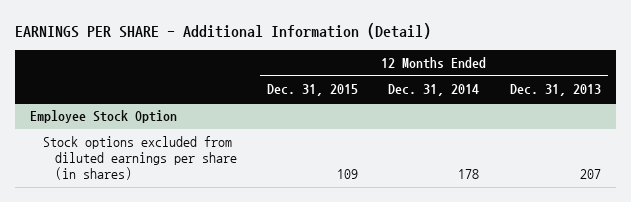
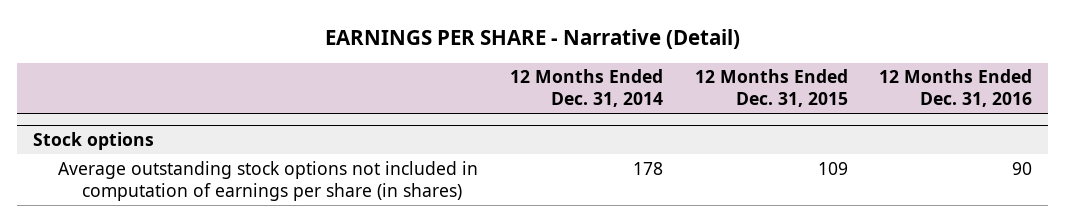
[15,23,432,40] EARNINGS PER SHARE - Additional Information (Detail) -> [324,28,740,49] EARNINGS PER SHARE - Narrative (Detail)
[509,84,601,97] Dec. 31, 2013 -> none
none -> [879,69,1033,108] 12 Months Ended Dec. 31, 2016
[30,110,178,124] Employee Stock Option -> [33,131,155,150] Stock options
[42,136,238,180] Stock options excluded from diluted earnings per share (in shares) -> [57,160,478,201] Average outstanding stock options not included in computation of earnings per share (in shares)

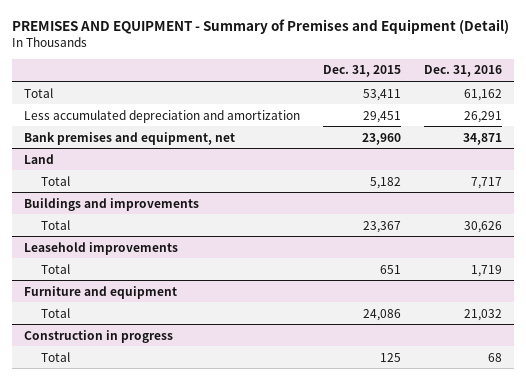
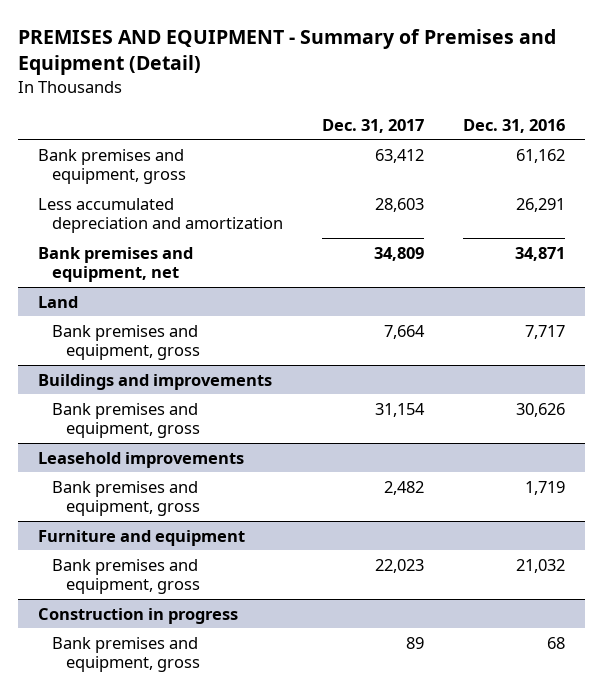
[323,65,402,78] Dec. 31, 2015 -> none
none -> [322,118,425,133] Dec. 31, 2017
[24,87,54,98] Total -> [38,148,186,185] Bank premises and equipment, gross
[41,175,71,186] Total -> [51,324,200,361] Bank premises and equipment, gross
[41,219,71,230] Total -> [51,402,200,439] Bank premises and equipment, gross
[41,263,71,274] Total -> [51,480,200,517] Bank premises and equipment, gross
[41,307,71,318] Total -> [51,558,200,595] Bank premises and equipment, gross
[41,351,71,362] Total -> [51,636,200,673] Bank premises and equipment, gross

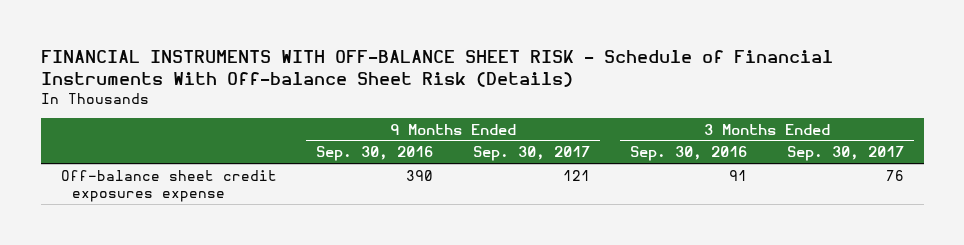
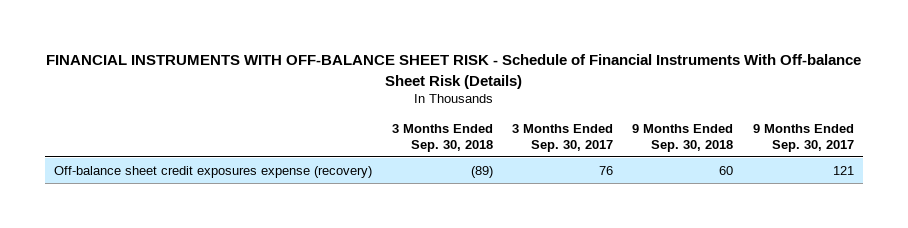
[316,146,434,162] Sep. 30, 2016 -> none
[630,146,748,162] Sep. 30, 2016 -> none
none -> [391,124,493,152] 3 Months Ended Sep. 30, 2018
none -> [632,124,734,152] 9 Months Ended Sep. 30, 2018
[60,169,277,202] Off-balance sheet credit exposures expense -> [54,165,373,178] Off-balance sheet credit exposures expense (recovery)

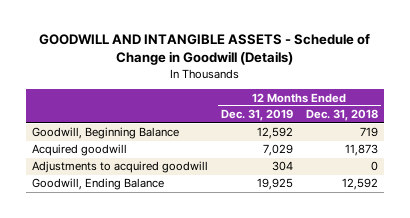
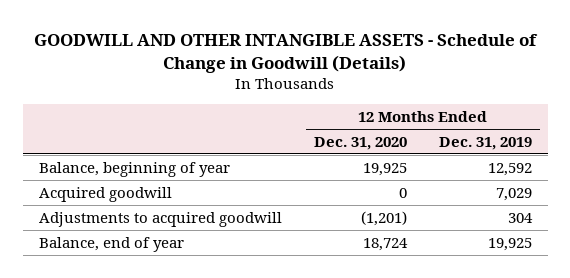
[39,33,371,65] GOODWILL AND INTANGIBLE ASSETS - Schedule of Change in Goodwill (Details) -> [34,33,539,74] GOODWILL AND OTHER INTANGIBLE ASSETS - Schedule of Change in Goodwill (Details)
[305,109,378,122] Dec. 31, 2018 -> none
none -> [313,136,407,150] Dec. 31, 2020
[32,127,180,140] Goodwill, Beginning Balance -> [38,161,230,177] Balance, beginning of year
[32,178,165,191] Goodwill, Ending Balance -> [38,236,184,252] Balance, end of year

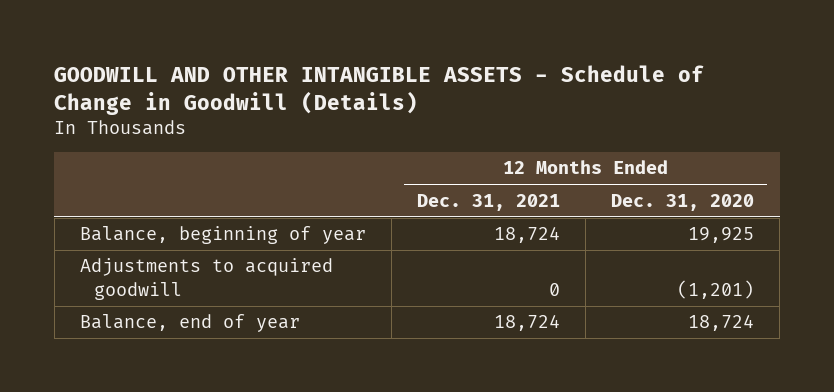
[438,136,532,150] Dec. 31, 2019 -> none
none -> [417,193,561,211] Dec. 31, 2021
[38,186,172,202] Acquired goodwill -> none

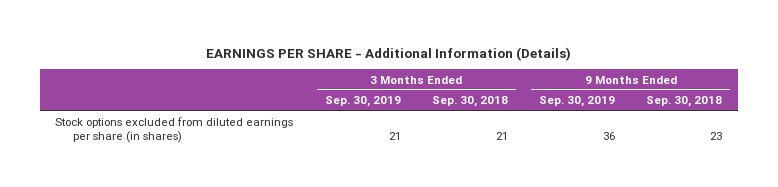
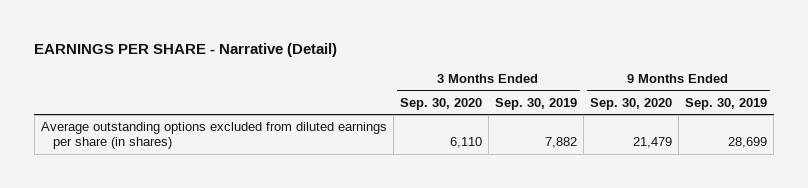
[205,46,571,61] EARNINGS PER SHARE - Additional Information (Details) -> [34,43,338,58] EARNINGS PER SHARE - Narrative (Detail)
[431,96,508,108] Sep. 30, 2018 -> none
[646,96,723,108] Sep. 30, 2018 -> none
none -> [399,97,482,110] Sep. 30, 2020
none -> [589,97,672,110] Sep. 30, 2020
[55,117,294,144] Stock options excluded from diluted earnings per share (in shares) -> [40,122,387,150] Average outstanding options excluded from diluted earnings per share (in shares)
[388,132,401,141] 21 -> [544,137,577,149] 7,882
[603,132,616,141] 36 -> [727,137,767,149] 28,699

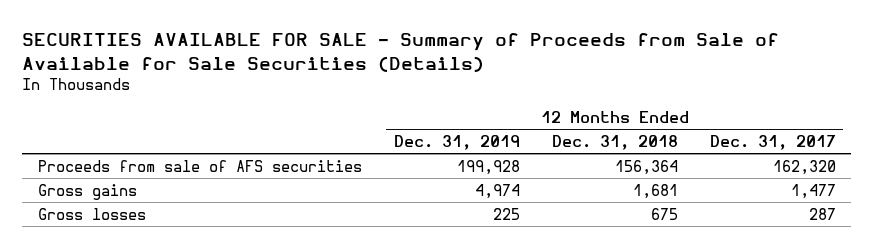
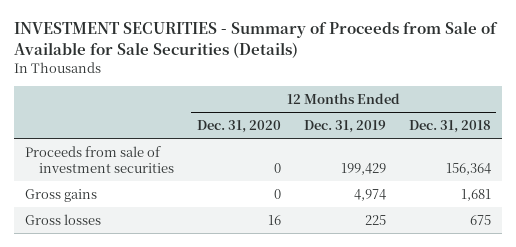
[22,33,780,72] SECURITIES AVAILABLE FOR SALE - Summary of Proceeds from Sale of Available for Sale Securities (Details) -> [13,21,498,58] INVESTMENT SECURITIES - Summary of Proceeds from Sale of Available for Sale Securities (Details)
[709,134,836,150] Dec. 31, 2017 -> none
none -> [196,119,281,133] Dec. 31, 2020
[38,159,363,172] Proceeds from sale of AFS securities -> [25,145,174,174] Proceeds from sale of investment securities
[457,159,521,175] 199,928 -> [340,163,386,176] 199,429

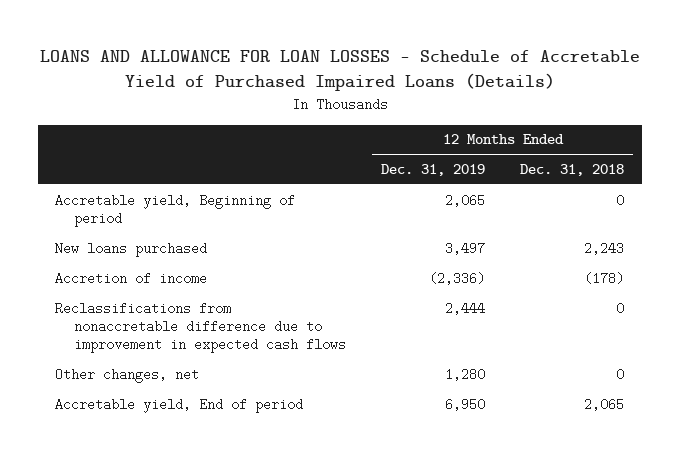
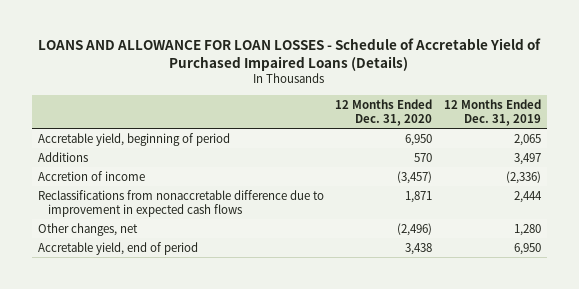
[520,163,625,176] Dec. 31, 2018 -> none
none -> [335,98,433,127] 12 Months Ended Dec. 31, 2020
[55,193,296,228] Accretable yield, Beginning of period -> [37,132,230,146] Accretable yield, beginning of period
[55,241,208,257] New loans purchased -> [37,151,88,162] Additions
[55,397,304,413] Accretable yield, End of period -> [37,241,198,255] Accretable yield, end of period

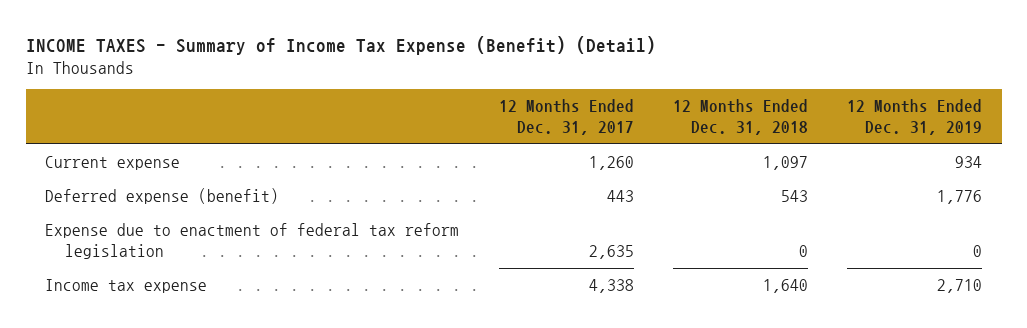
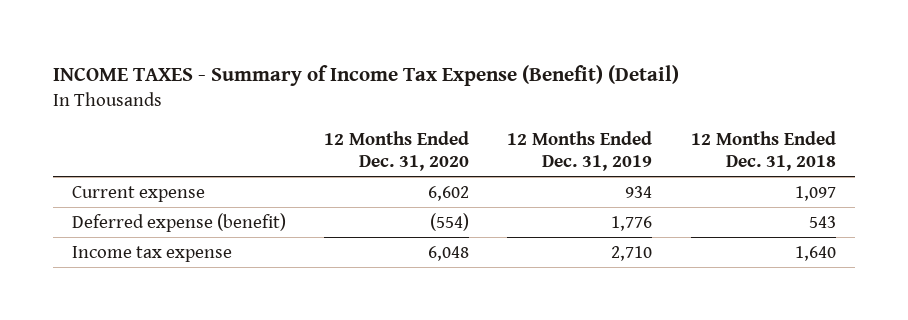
[498,99,634,136] 12 Months Ended Dec. 31, 2017 -> none
none -> [324,130,470,171] 12 Months Ended Dec. 31, 2020
[45,223,460,260] Expense due to enactment of federal tax reform legislation -> none

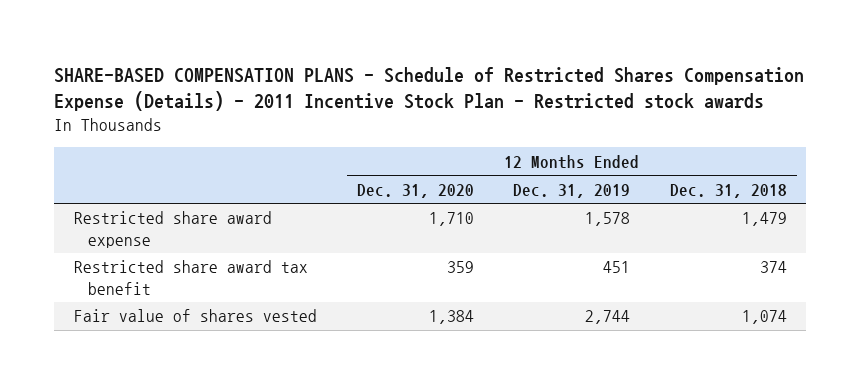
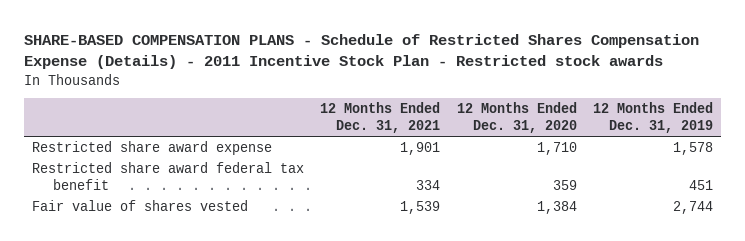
[669,183,787,198] Dec. 31, 2018 -> none
none -> [320,102,441,134] 12 Months Ended Dec. 31, 2021
[74,260,309,295] Restricted share award tax benefit -> [32,161,305,190] Restricted share award federal tax benefit

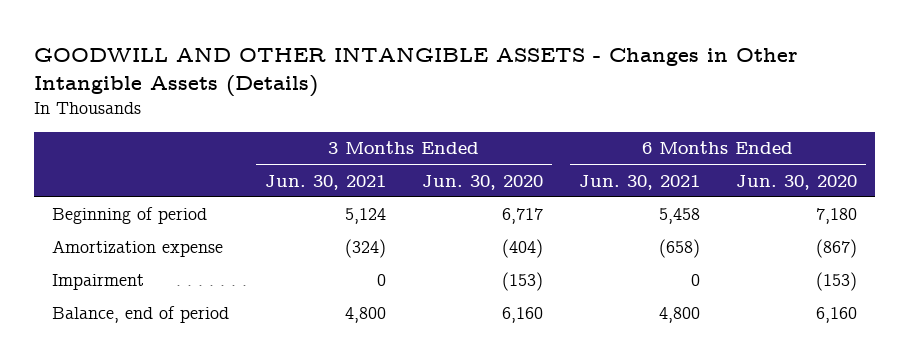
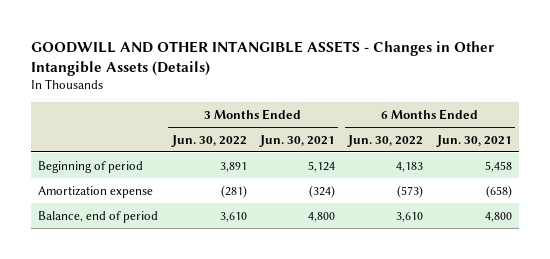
[422,174,544,190] Jun. 30, 2020 -> none
[736,174,858,190] Jun. 30, 2020 -> none
none -> [170,134,247,147] Jun. 30, 2022
none -> [347,134,424,147] Jun. 30, 2022
[52,274,145,291] Impairment -> none

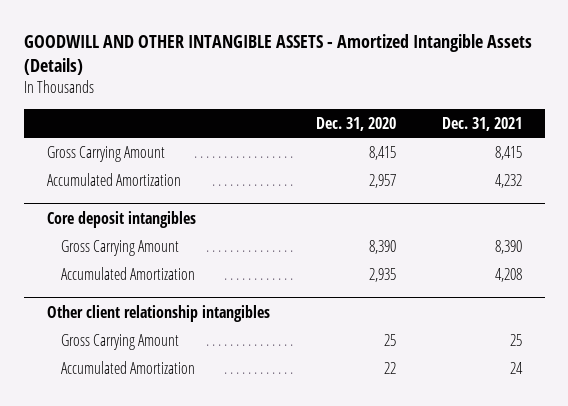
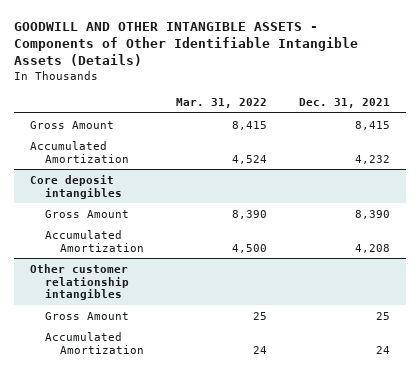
[23,33,532,76] GOODWILL AND OTHER INTANGIBLE ASSETS - Amortized Intangible Assets (Details) -> [14,22,359,67] GOODWILL AND OTHER INTANGIBLE ASSETS - Components of Other Identifiable Intangible Assets (Details)
[315,116,396,131] Dec. 31, 2020 -> none
none -> [175,98,267,109] Mar. 31, 2022
[46,145,165,162] Gross Carrying Amount -> [30,120,115,129] Gross Amount
[60,239,179,256] Gross Carrying Amount -> [45,209,130,218] Gross Amount
[46,304,270,322] Other client relationship intangibles -> [30,263,130,301] Other customer relationship intangibles
[60,333,179,350] Gross Carrying Amount -> [45,311,130,320] Gross Amount

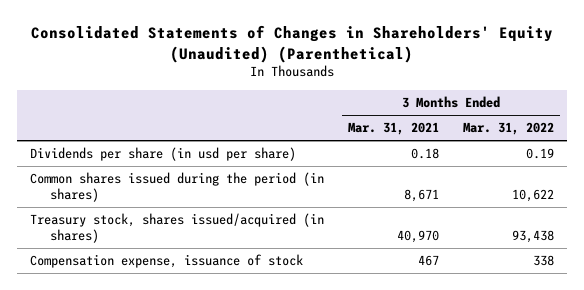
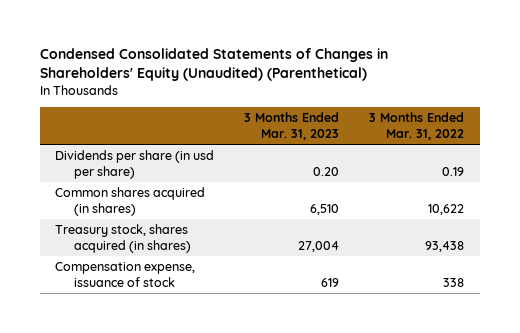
[30,25,553,63] Consolidated Statements of Changes in Shareholders' Equity (Unaudited) (Parenthetical) -> [40,48,389,82] Condensed Consolidated Statements of Changes in Shareholders' Equity (Unaudited) (Parenthetical)
[347,122,439,136] Mar. 31, 2021 -> none
none -> [244,112,340,141] 3 Months Ended Mar. 31, 2023
[29,172,324,203] Common shares issued during the period (in shares) -> [55,187,206,216] Common shares acquired (in shares)
[29,213,324,244] Treasury stock, shares issued/acquired (in shares) -> [55,224,191,253] Treasury stock, shares acquired (in shares)

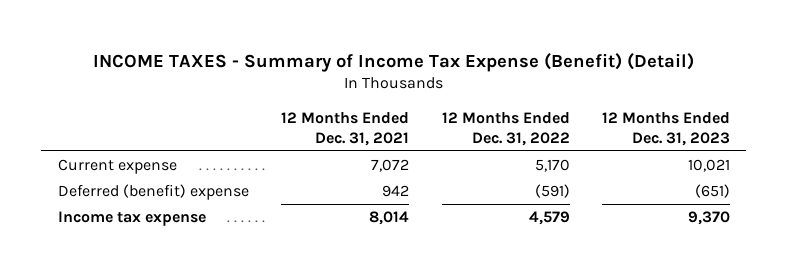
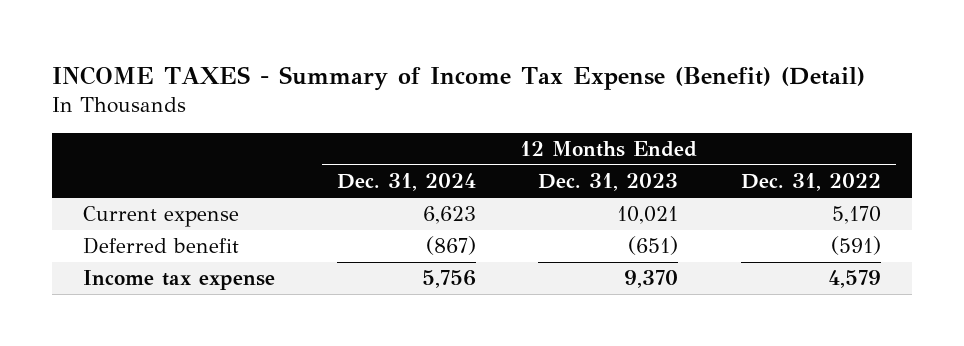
[281,111,410,146] 12 Months Ended Dec. 31, 2021 -> none
none -> [337,173,477,192] Dec. 31, 2024
[57,184,249,201] Deferred (benefit) expense -> [82,237,239,255] Deferred benefit

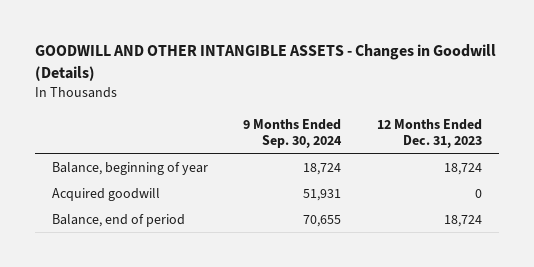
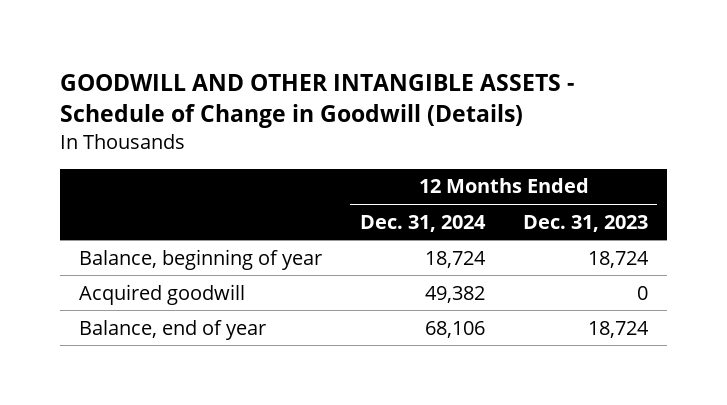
[34,44,496,82] GOODWILL AND OTHER INTANGIBLE ASSETS - Changes in Goodwill (Details) -> [60,73,575,128] GOODWILL AND OTHER INTANGIBLE ASSETS - Schedule of Change in Goodwill (Details)
[243,119,343,149] 9 Months Ended Sep. 30, 2024 -> none
none -> [359,214,486,232] Dec. 31, 2024
[52,213,186,227] Balance, end of period -> [78,319,266,340] Balance, end of year

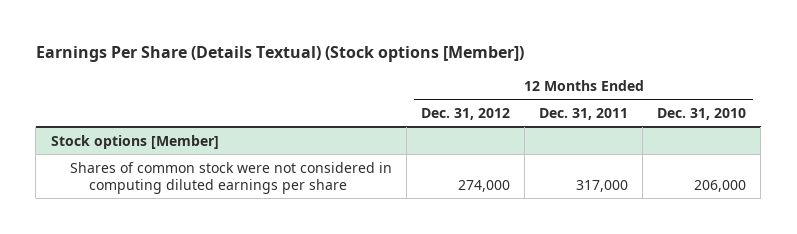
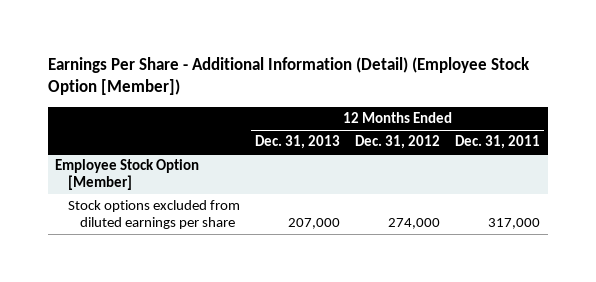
[35,45,524,62] Earnings Per Share (Details Textual) (Stock options [Member]) -> [47,57,530,96] Earnings Per Share - Additional Information (Detail) (Employee Stock Option [Member])
[657,107,747,120] Dec. 31, 2010 -> none
none -> [254,135,340,150] Dec. 31, 2013
[50,134,219,149] Stock options [Member] -> [55,159,200,191] Employee Stock Option [Member]
[69,161,392,194] Shares of common stock were not considered in computing diluted earnings per share -> [67,200,240,230] Stock options excluded from diluted earnings per share

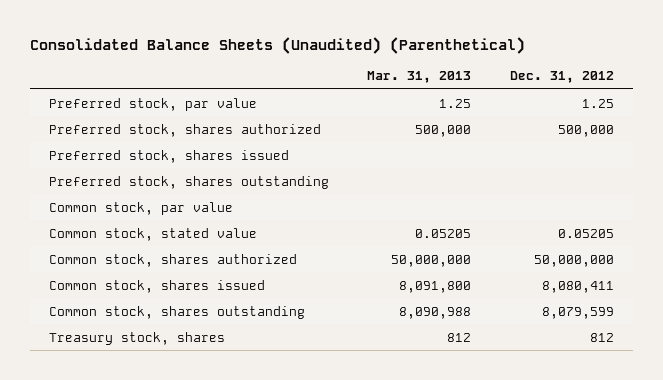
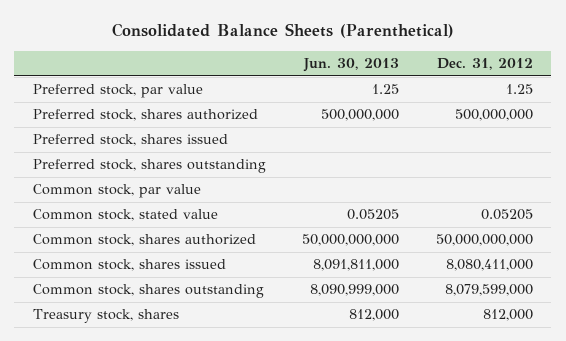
[30,36,526,54] Consolidated Balance Sheets (Unaudited) (Parenthetical) -> [111,23,454,39] Consolidated Balance Sheets (Parenthetical)
[367,71,472,84] Mar. 31, 2013 -> none
none -> [303,58,400,73] Jun. 30, 2013
[557,124,614,137] 500,000 -> [455,109,534,122] 500,000,000
[533,254,614,267] 50,000,000 -> [436,234,534,247] 50,000,000,000
[541,280,614,293] 8,080,411 -> [446,259,534,272] 8,080,411,000
[541,306,614,319] 8,079,599 -> [445,284,534,297] 8,079,599,000
[589,332,614,342] 812 -> [483,309,534,322] 812,000

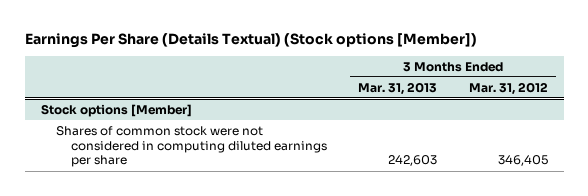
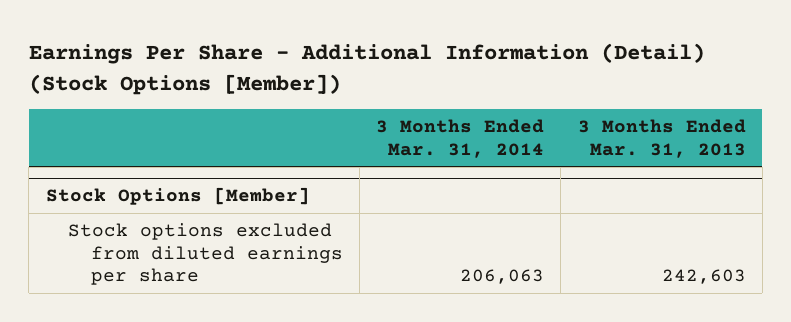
[24,32,477,48] Earnings Per Share (Details Textual) (Stock options [Member]) -> [28,43,705,95] Earnings Per Share - Additional Information (Detail) (Stock Options [Member])
[468,81,548,95] Mar. 31, 2012 -> none
none -> [376,119,545,158] 3 Months Ended Mar. 31, 2014
[40,103,192,117] Stock options [Member] -> [45,187,310,206] Stock Options [Member]
[55,125,327,168] Shares of common stock were not considered in computing diluted earnings per share -> [68,222,343,286] Stock options excluded from diluted earnings per share

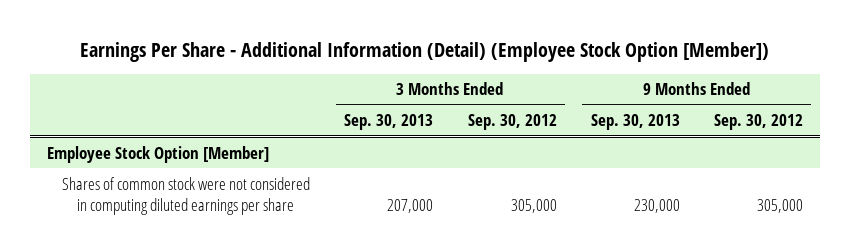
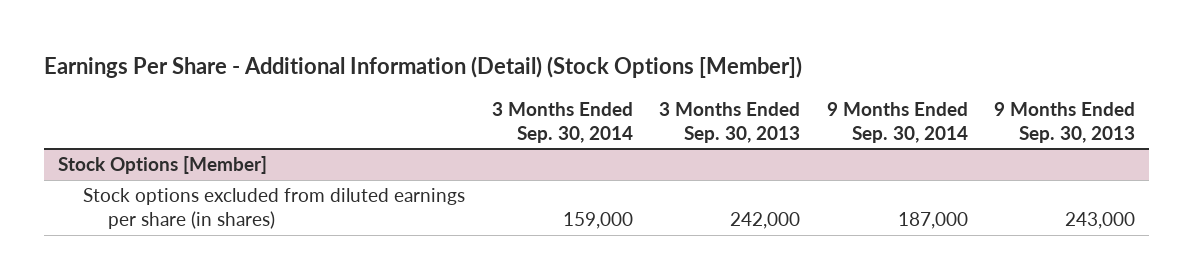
[79,41,769,62] Earnings Per Share - Additional Information (Detail) (Employee Stock Option [Member]) -> [44,56,803,79] Earnings Per Share - Additional Information (Detail) (Stock Options [Member])
[467,114,557,131] Sep. 30, 2012 -> none
[713,114,803,131] Sep. 30, 2012 -> none
none -> [491,101,633,143] 3 Months Ended Sep. 30, 2014
none -> [826,101,968,143] 9 Months Ended Sep. 30, 2014
[47,145,270,163] Employee Stock Option [Member] -> [57,156,267,175] Stock Options [Member]
[62,176,311,215] Shares of common stock were not considered in computing diluted earnings per share -> [82,188,465,230] Stock options excluded from diluted earnings per share (in shares)
[387,198,434,213] 207,000 -> [730,212,801,230] 242,000
[633,198,680,213] 230,000 -> [1065,212,1136,230] 243,000

